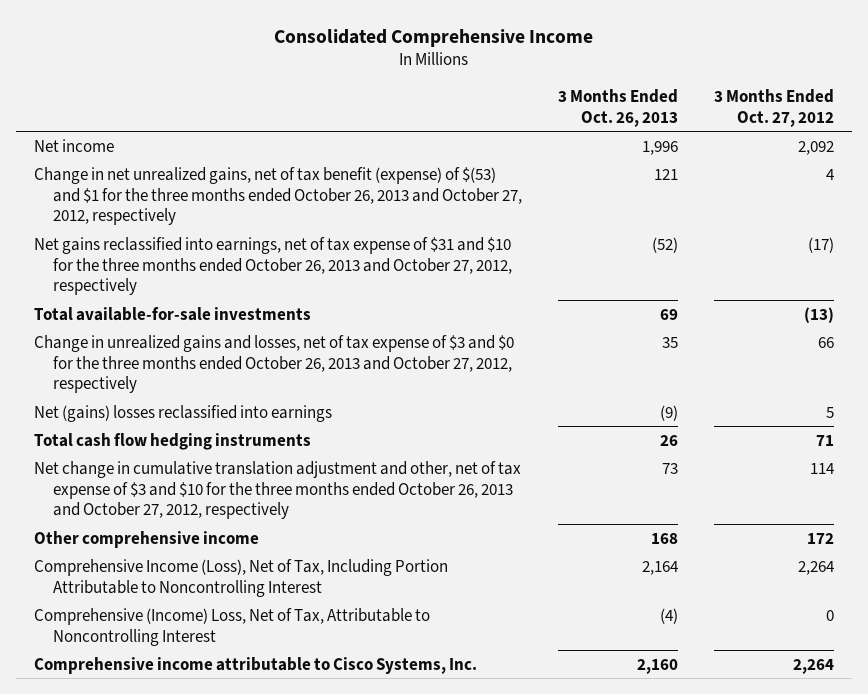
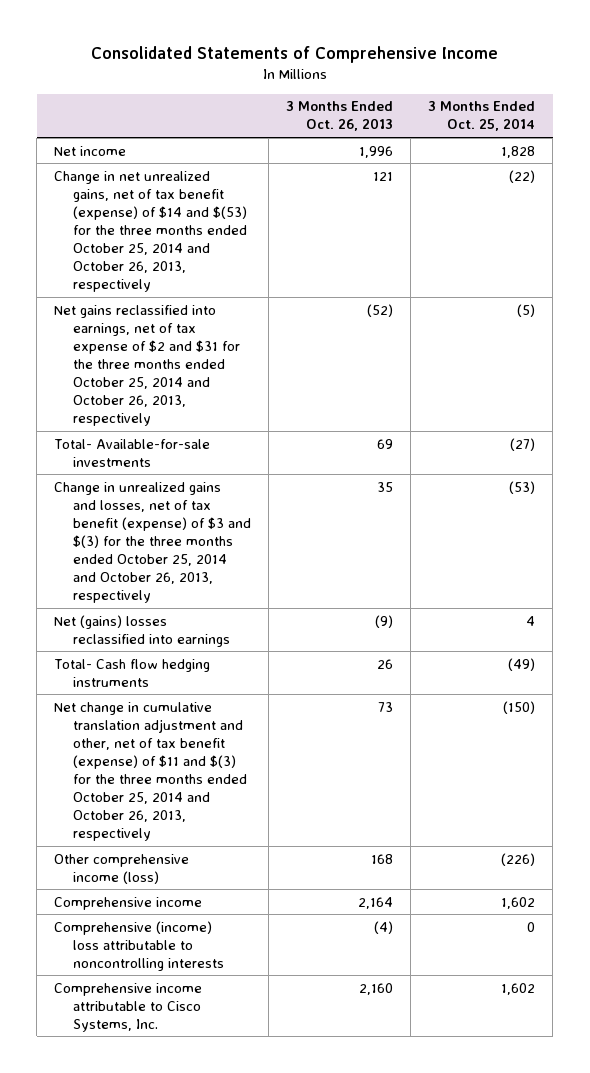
[274,28,594,47] Consolidated Comprehensive Income -> [90,46,498,64] Consolidated Statements of Comprehensive Income
[713,88,834,127] 3 Months Ended Oct. 27, 2012 -> none
none -> [428,101,536,132] 3 Months Ended Oct. 25, 2014
[34,166,522,226] Change in net unrealized gains, net of tax benefit (expense) of $(53) and $1 for the three months ended October 26, 2013 and October 27, 2012, respectively -> [54,170,247,292] Change in net unrealized gains, net of tax benefit (expense) of $14 and $(53) for the three months ended October 25, 2014 and October 26, 2013, respectively
[34,236,512,296] Net gains reclassified into earnings, net of tax expense of $31 and $10 for the three months ended October 26, 2013 and October 27, 2012, respectively -> [54,304,240,426] Net gains reclassified into earnings, net of tax expense of $2 and $31 for the three months ended October 25, 2014 and October 26, 2013, respectively
[34,306,312,321] Total available-for-sale investments -> [54,438,211,467] Total- Available-for-sale investments
[34,334,515,394] Change in unrealized gains and losses, net of tax expense of $3 and $0 for the three months ended October 26, 2013 and October 27, 2012, respectively -> [54,481,251,603] Change in unrealized gains and losses, net of tax benefit (expense) of $3 and $(3) for the three months ended October 25, 2014 and October 26, 2013, respectively
[34,432,312,450] Total cash flow hedging instruments -> [54,658,211,687] Total- Cash flow hedging instruments
[34,460,522,520] Net change in cumulative translation adjustment and other, net of tax expense of $3 and $10 for the three months ended October 26, 2013 and October 27, 2012, respectively -> [54,701,247,841] Net change in cumulative translation adjustment and other, net of tax benefit (expense) of $11 and $(3) for the three months ended October 25, 2014 and October 26, 2013, respectively
[34,530,260,548] Other comprehensive income -> [54,853,190,884] Other comprehensive income (loss)
[34,558,449,597] Comprehensive Income (Loss), Net of Tax, Including Portion Attributable to Noncontrolling Interest -> [54,896,203,910] Comprehensive income
[34,607,431,646] Comprehensive (Income) Loss, Net of Tax, Attributable to Noncontrolling Interest -> [54,920,224,971] Comprehensive (income) loss attributable to noncontrolling interests

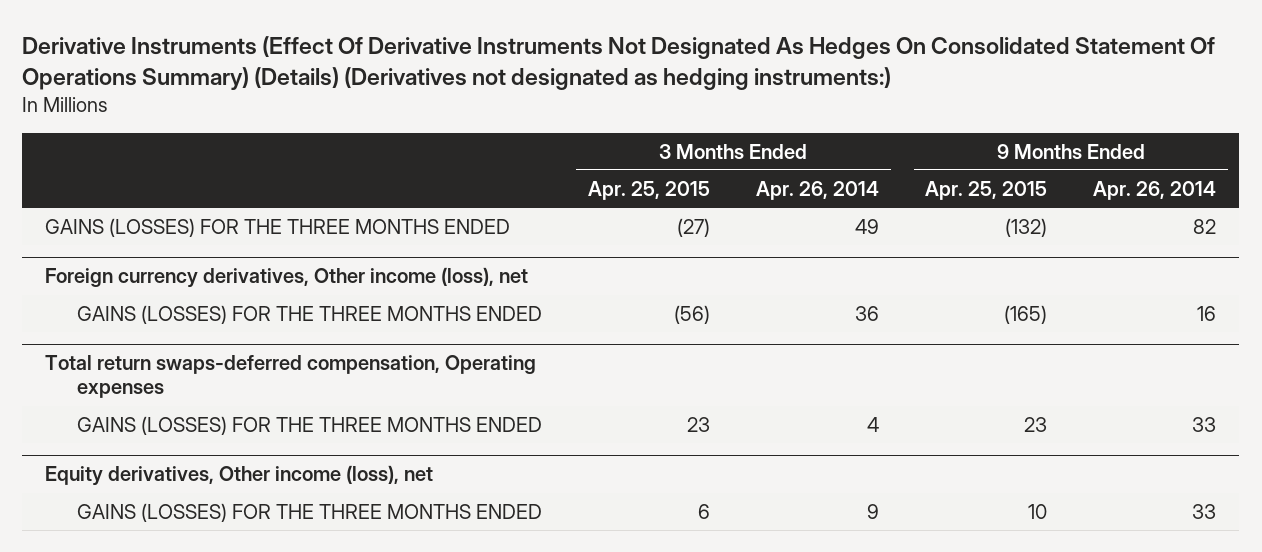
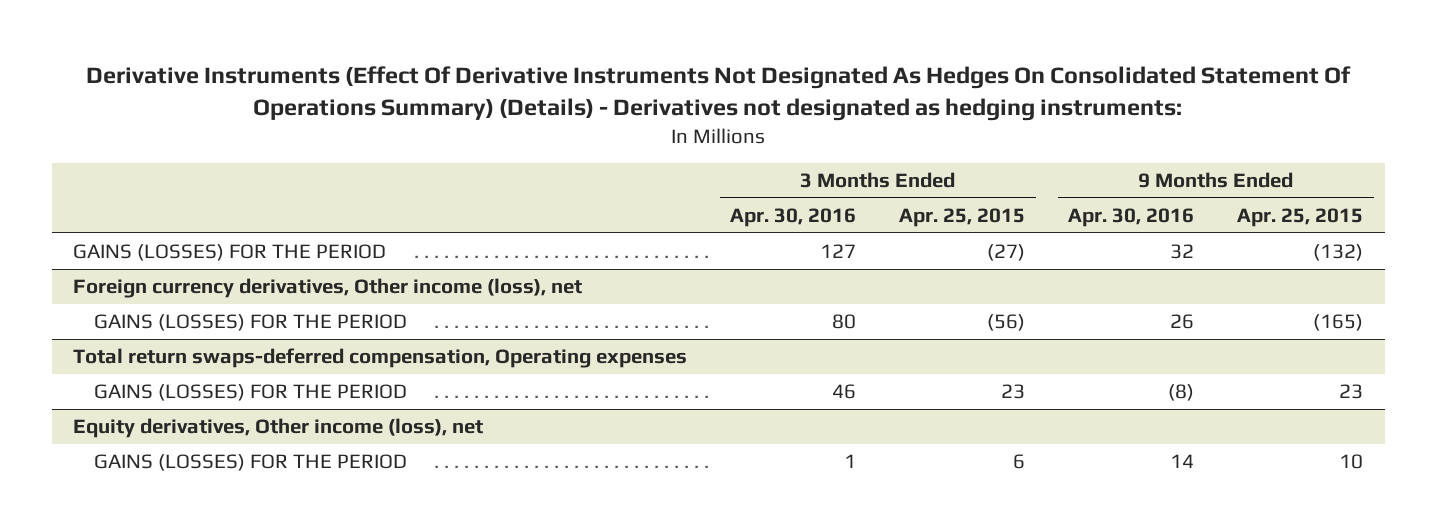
[22,35,1216,91] Derivative Instruments (Effect Of Derivative Instruments Not Designated As Hedges On Consolidated Statement Of Operations Summary) (Details) (Derivatives not designated as hedging instruments:) -> [86,66,1352,122] Derivative Instruments (Effect Of Derivative Instruments Not Designated As Hedges On Consolidated Statement Of Operations Summary) (Details) - Derivatives not designated as hedging instruments:
[756,181,880,201] Apr. 26, 2014 -> none
[1093,181,1217,201] Apr. 26, 2014 -> none
none -> [730,207,857,227] Apr. 30, 2016
none -> [1068,207,1195,227] Apr. 30, 2016
[45,218,511,238] GAINS (LOSSES) FOR THE THREE MONTHS ENDED -> [73,244,387,262] GAINS (LOSSES) FOR THE PERIOD
[76,305,542,325] GAINS (LOSSES) FOR THE THREE MONTHS ENDED -> [93,314,407,332] GAINS (LOSSES) FOR THE PERIOD
[76,416,542,436] GAINS (LOSSES) FOR THE THREE MONTHS ENDED -> [93,384,407,402] GAINS (LOSSES) FOR THE PERIOD
[76,503,542,523] GAINS (LOSSES) FOR THE THREE MONTHS ENDED -> [93,454,407,472] GAINS (LOSSES) FOR THE PERIOD

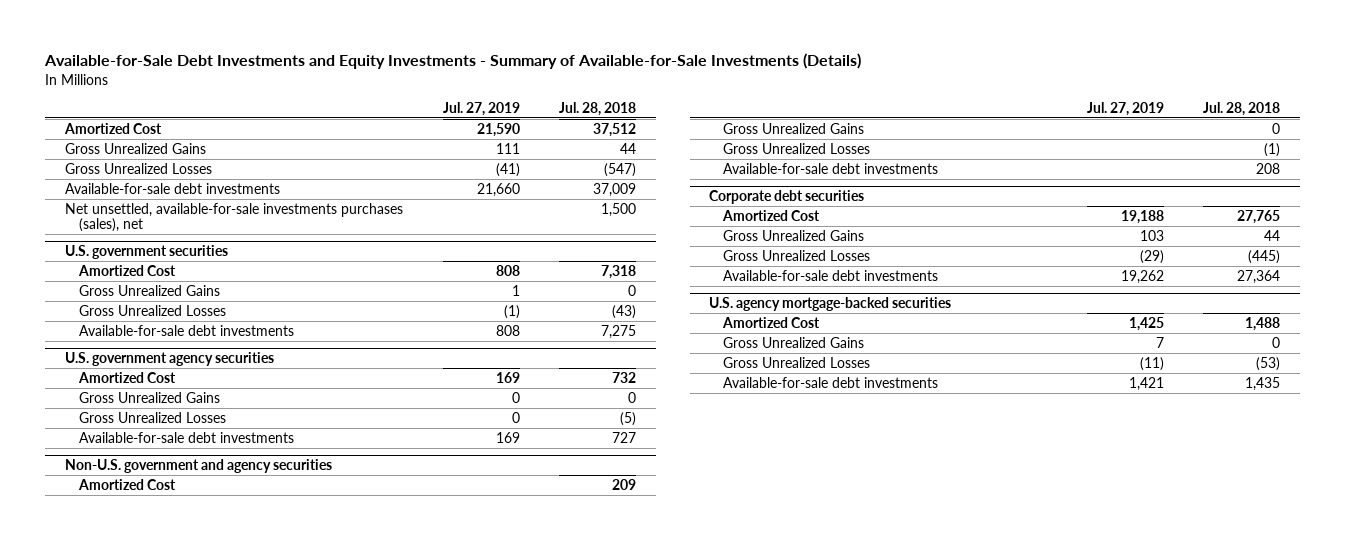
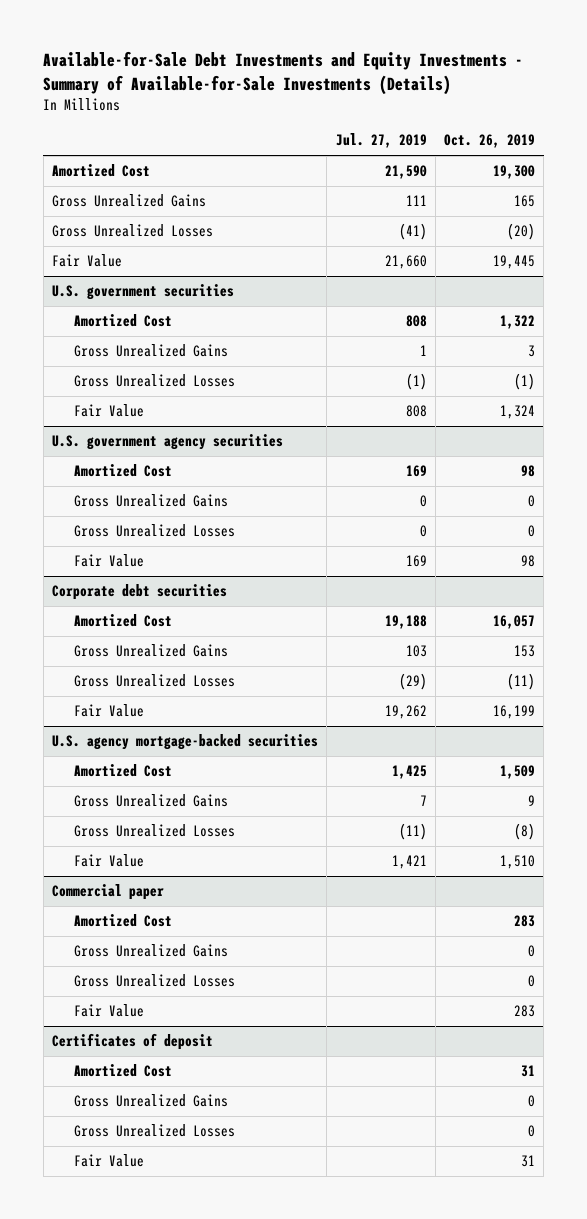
[559,101,637,116] Jul. 28, 2018 -> none
none -> [444,134,536,149] Oct. 26, 2019
[65,202,404,233] Net unsettled, available-for-sale investments purchases (sales), net -> none
[65,182,281,194] Available-for-sale debt investments -> [51,254,122,268] Fair Value
[78,324,294,336] Available-for-sale debt investments -> [73,404,144,418] Fair Value
[65,459,333,474] Non-U.S. government and agency securities -> none
[77,478,176,490] Amortized Cost -> none
[723,122,865,134] Gross Unrealized Gains -> none
[723,142,871,154] Gross Unrealized Losses -> none
[723,162,939,174] Available-for-sale debt investments -> none
[78,431,294,443] Available-for-sale debt investments -> [73,554,144,568] Fair Value
[723,269,939,281] Available-for-sale debt investments -> [73,704,144,718] Fair Value
[723,376,939,388] Available-for-sale debt investments -> [73,854,144,868] Fair Value
none -> [51,884,164,901] Commercial paper
none -> [73,914,172,928] Amortized Cost
none -> [73,944,228,958] Gross Unrealized Gains
none -> [73,974,235,988] Gross Unrealized Losses
none -> [73,1004,144,1018] Fair Value
none -> [51,1033,213,1051] Certificates of deposit
none -> [73,1064,172,1078] Amortized Cost
none -> [73,1094,228,1108] Gross Unrealized Gains
none -> [73,1124,235,1138] Gross Unrealized Losses
none -> [73,1154,144,1168] Fair Value

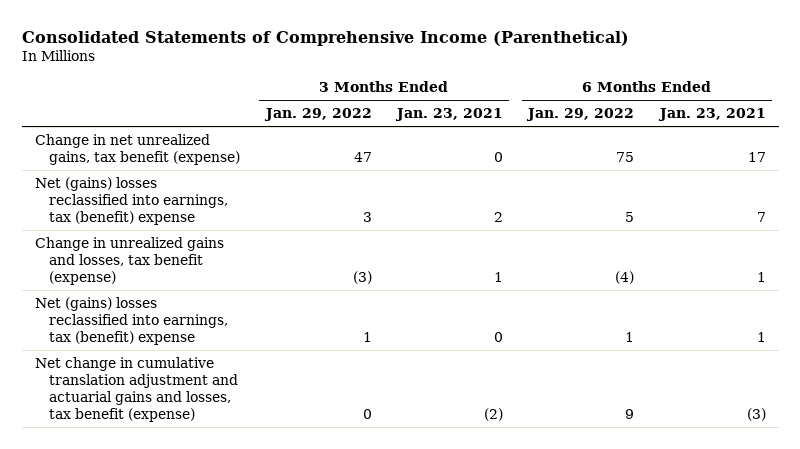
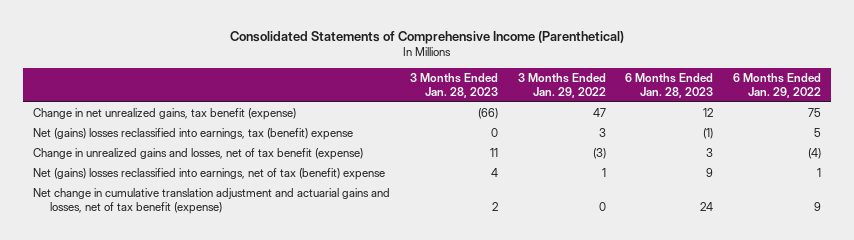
[394,107,503,121] Jan. 23, 2021 -> none
[657,107,766,121] Jan. 23, 2021 -> none
none -> [409,73,498,99] 3 Months Ended Jan. 28, 2023
none -> [625,73,714,99] 6 Months Ended Jan. 28, 2023
[34,236,224,286] Change in unrealized gains and losses, tax benefit (expense) -> [33,148,364,161] Change in unrealized gains and losses, net of tax benefit (expense)
[34,296,229,346] Net (gains) losses reclassified into earnings, tax (benefit) expense -> [33,168,386,181] Net (gains) losses reclassified into earnings, net of tax (benefit) expense
[34,356,239,423] Net change in cumulative translation adjustment and actuarial gains and losses, tax benefit (expense) -> [33,188,391,215] Net change in cumulative translation adjustment and actuarial gains and losses, net of tax benefit (expense)

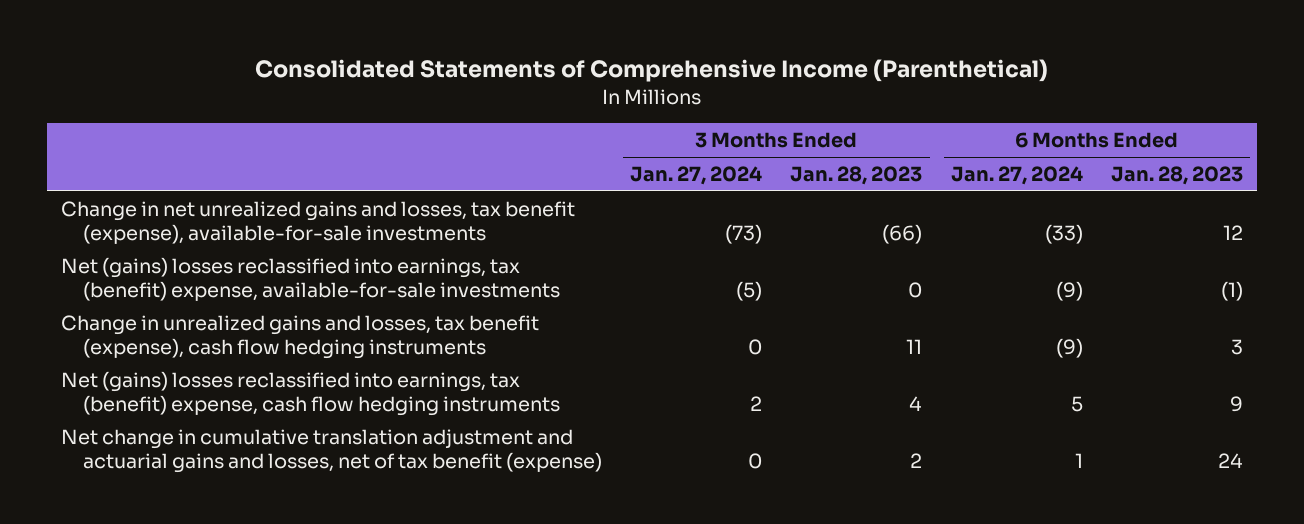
[517,73,606,99] 3 Months Ended Jan. 29, 2022 -> none
[733,73,822,99] 6 Months Ended Jan. 29, 2022 -> none
none -> [630,165,763,185] Jan. 27, 2024
none -> [950,165,1083,185] Jan. 27, 2024
[33,108,297,121] Change in net unrealized gains, tax benefit (expense) -> [61,200,576,244] Change in net unrealized gains and losses, tax benefit (expense), available-for-sale investments
[33,128,354,141] Net (gains) losses reclassified into earnings, tax (benefit) expense -> [61,256,560,301] Net (gains) losses reclassified into earnings, tax (benefit) expense, available-for-sale investments
[33,148,364,161] Change in unrealized gains and losses, net of tax benefit (expense) -> [61,314,540,359] Change in unrealized gains and losses, tax benefit (expense), cash flow hedging instruments
[33,168,386,181] Net (gains) losses reclassified into earnings, net of tax (benefit) expense -> [61,370,560,416] Net (gains) losses reclassified into earnings, tax (benefit) expense, cash flow hedging instruments

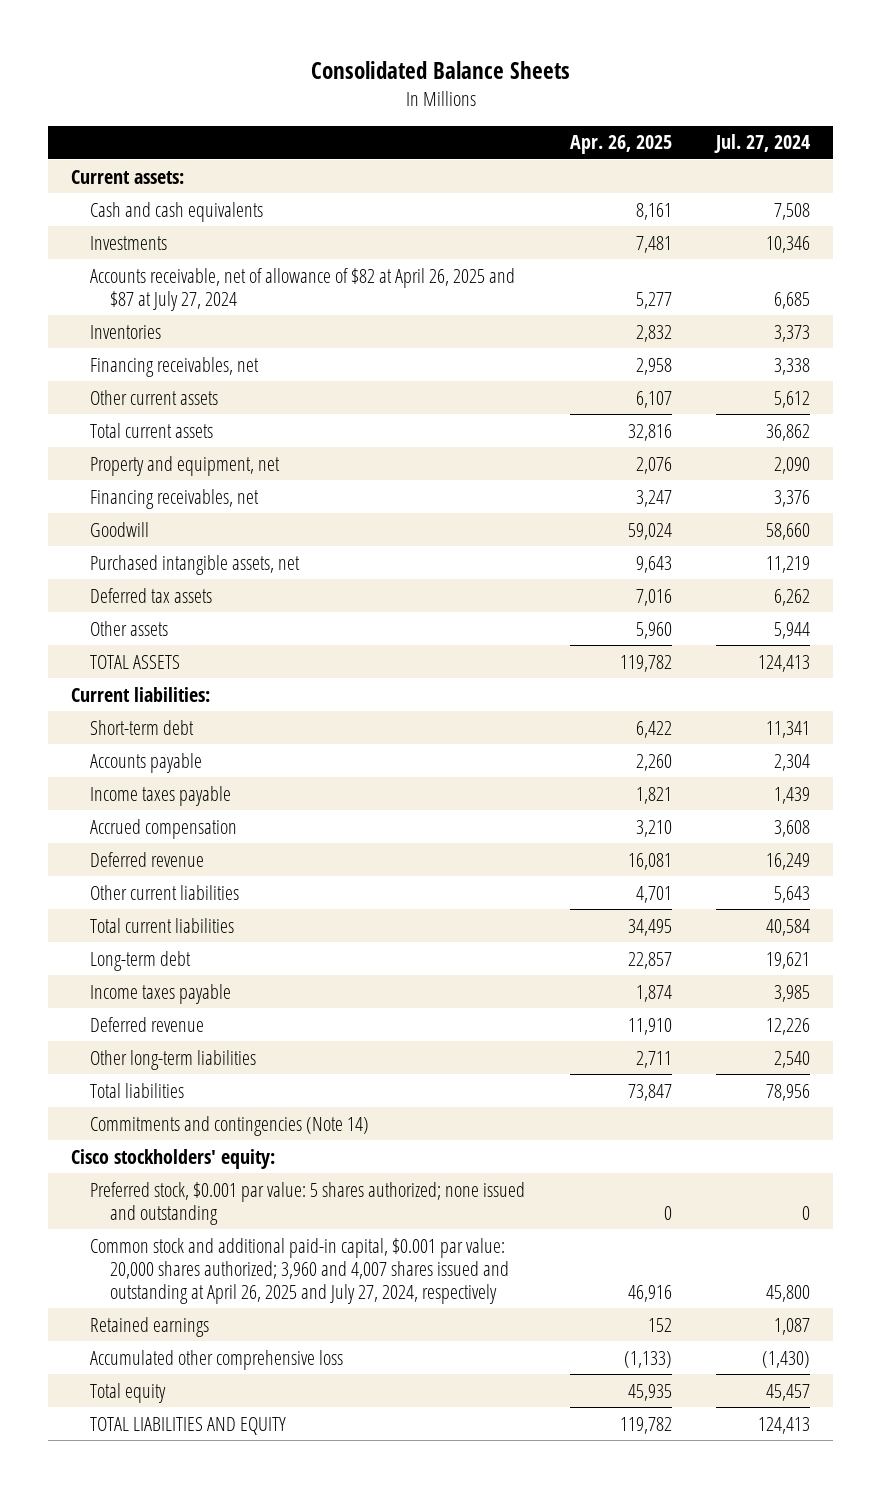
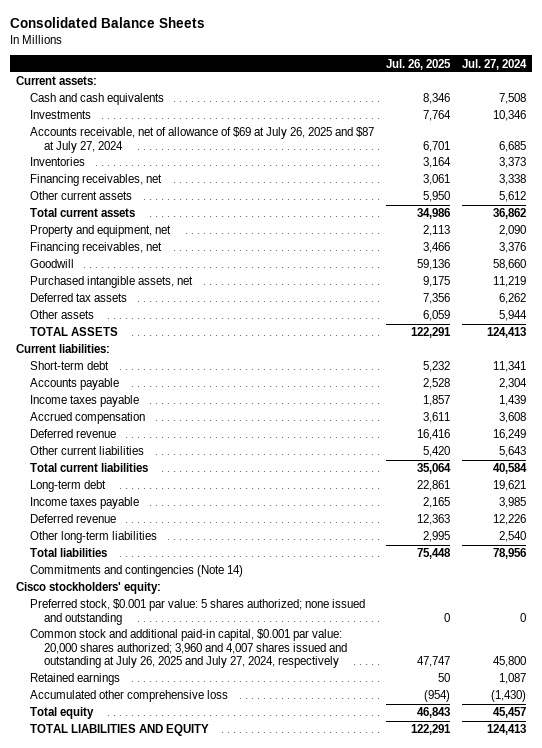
[569,135,672,155] Apr. 26, 2025 -> none
none -> [386,58,452,70] Jul. 26, 2025
[90,267,516,311] Accounts receivable, net of allowance of $82 at April 26, 2025 and $87 at July 27, 2024 -> [30,127,375,153] Accounts receivable, net of allowance of $69 at July 26, 2025 and $87 at July 27, 2024
[90,1237,510,1304] Common stock and additional paid-in capital, $0.001 par value: 20,000 shares authorized; 3,960 and 4,007 shares issued and outstanding at April 26, 2025 and July 27, 2024, respectively -> [30,629,348,669] Common stock and additional paid-in capital, $0.001 par value: 20,000 shares authorized; 3,960 and 4,007 shares issued and outstanding at July 26, 2025 and July 27, 2024, respectively

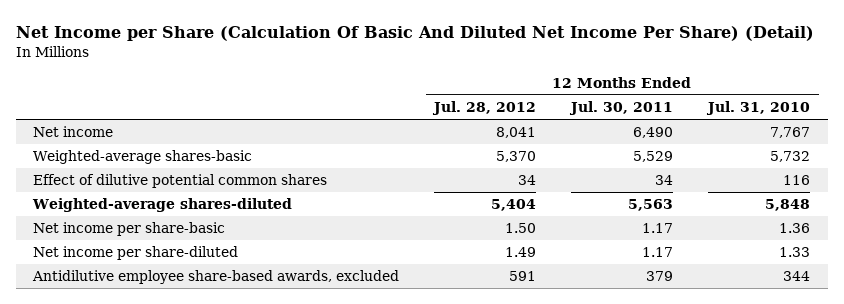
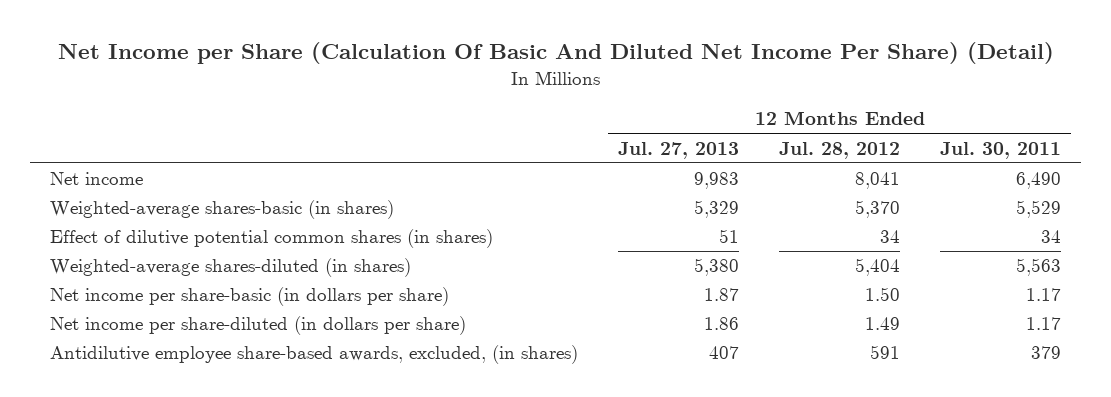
[706,101,811,116] Jul. 31, 2010 -> none
none -> [618,141,740,159] Jul. 27, 2013
[33,150,253,165] Weighted-average shares-basic -> [49,200,394,220] Weighted-average shares-basic (in shares)
[33,174,328,189] Effect of dilutive potential common shares -> [49,229,493,249] Effect of dilutive potential common shares (in shares)
[32,198,293,213] Weighted-average shares-diluted -> [49,258,411,278] Weighted-average shares-diluted (in shares)
[33,222,226,237] Net income per share-basic -> [49,287,449,307] Net income per share-basic (in dollars per share)
[33,246,239,261] Net income per share-diluted -> [49,316,466,336] Net income per share-diluted (in dollars per share)
[32,270,400,285] Antidilutive employee share-based awards, excluded -> [49,345,578,365] Antidilutive employee share-based awards, excluded, (in shares)

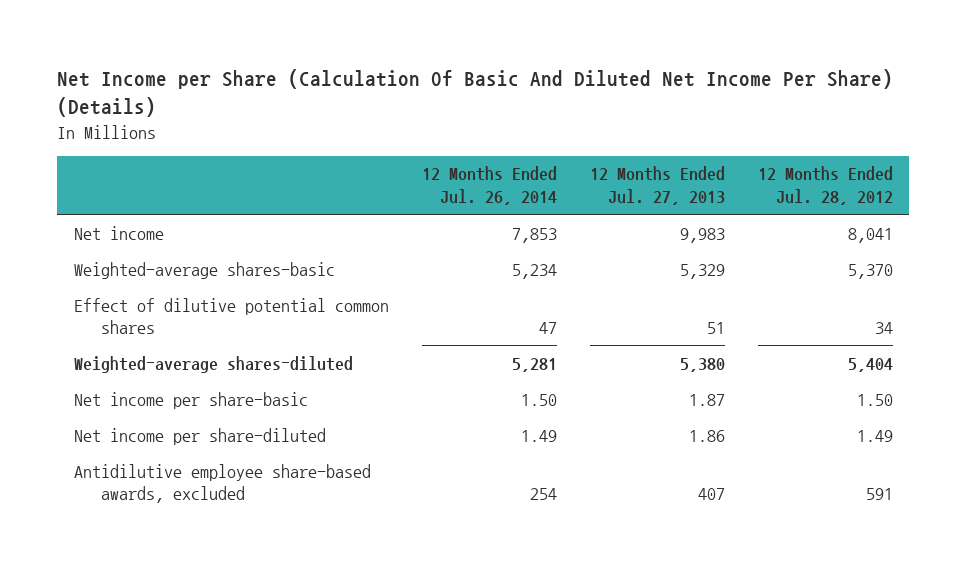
[57,42,1054,65] Net Income per Share (Calculation Of Basic And Diluted Net Income Per Share) (Detail) -> [57,69,894,118] Net Income per Share (Calculation Of Basic And Diluted Net Income Per Share) (Details)
[940,141,1062,159] Jul. 30, 2011 -> none
none -> [421,166,557,206] 12 Months Ended Jul. 26, 2014
[49,200,394,220] Weighted-average shares-basic (in shares) -> [73,261,335,279] Weighted-average shares-basic
[49,229,493,249] Effect of dilutive potential common shares (in shares) -> [73,297,389,335] Effect of dilutive potential common shares
[49,258,411,278] Weighted-average shares-diluted (in shares) -> [73,355,353,373] Weighted-average shares-diluted
[49,287,449,307] Net income per share-basic (in dollars per share) -> [73,391,308,409] Net income per share-basic
[49,316,466,336] Net income per share-diluted (in dollars per share) -> [73,427,326,445] Net income per share-diluted
[49,345,578,365] Antidilutive employee share-based awards, excluded, (in shares) -> [73,463,371,504] Antidilutive employee share-based awards, excluded

